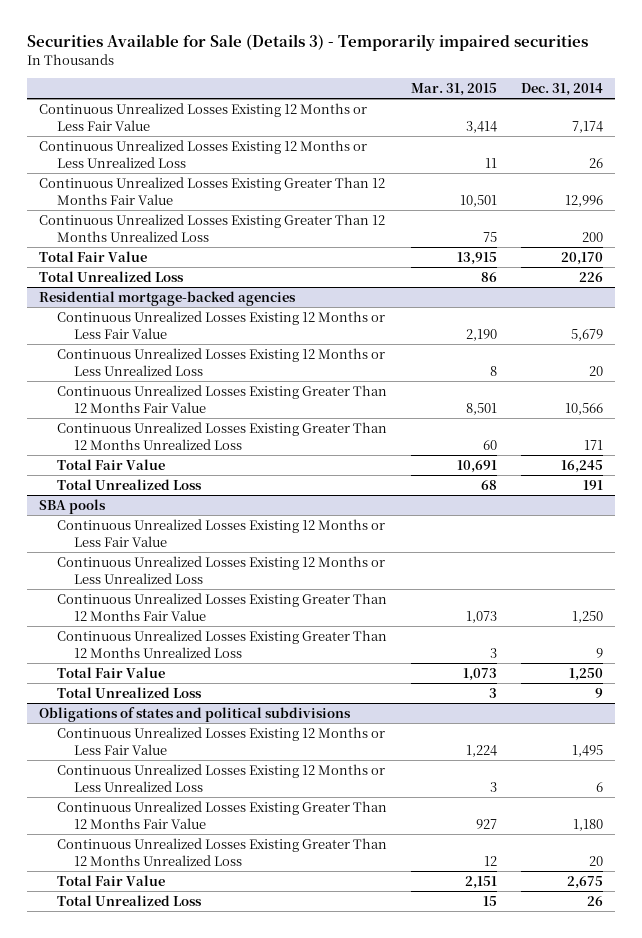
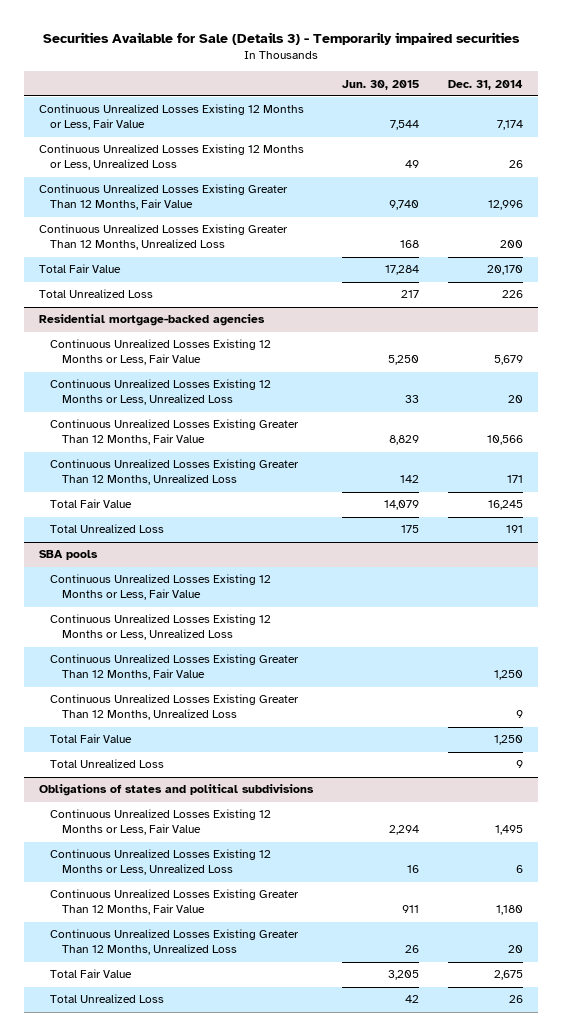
[410,83,497,97] Mar. 31, 2015 -> none
none -> [341,79,419,90] Jun. 30, 2015
[39,102,368,131] Continuous Unrealized Losses Existing 12 Months or Less Fair Value -> [38,104,304,131] Continuous Unrealized Losses Existing 12 Months or Less, Fair Value
[39,139,368,168] Continuous Unrealized Losses Existing 12 Months or Less Unrealized Loss -> [38,144,304,171] Continuous Unrealized Losses Existing 12 Months or Less, Unrealized Loss
[39,176,386,205] Continuous Unrealized Losses Existing Greater Than 12 Months Fair Value -> [38,184,288,211] Continuous Unrealized Losses Existing Greater Than 12 Months, Fair Value
[39,213,386,242] Continuous Unrealized Losses Existing Greater Than 12 Months Unrealized Loss -> [38,224,288,251] Continuous Unrealized Losses Existing Greater Than 12 Months, Unrealized Loss
[56,310,385,339] Continuous Unrealized Losses Existing 12 Months or Less Fair Value -> [50,339,272,366] Continuous Unrealized Losses Existing 12 Months or Less, Fair Value
[56,347,385,376] Continuous Unrealized Losses Existing 12 Months or Less Unrealized Loss -> [50,379,272,406] Continuous Unrealized Losses Existing 12 Months or Less, Unrealized Loss
[56,384,387,413] Continuous Unrealized Losses Existing Greater Than 12 Months Fair Value -> [50,419,300,446] Continuous Unrealized Losses Existing Greater Than 12 Months, Fair Value
[56,421,387,450] Continuous Unrealized Losses Existing Greater Than 12 Months Unrealized Loss -> [50,459,300,486] Continuous Unrealized Losses Existing Greater Than 12 Months, Unrealized Loss
[56,518,385,547] Continuous Unrealized Losses Existing 12 Months or Less Fair Value -> [50,574,272,601] Continuous Unrealized Losses Existing 12 Months or Less, Fair Value
[56,555,385,584] Continuous Unrealized Losses Existing 12 Months or Less Unrealized Loss -> [50,614,272,641] Continuous Unrealized Losses Existing 12 Months or Less, Unrealized Loss
[56,592,387,621] Continuous Unrealized Losses Existing Greater Than 12 Months Fair Value -> [50,654,300,681] Continuous Unrealized Losses Existing Greater Than 12 Months, Fair Value
[56,629,387,658] Continuous Unrealized Losses Existing Greater Than 12 Months Unrealized Loss -> [50,694,300,721] Continuous Unrealized Losses Existing Greater Than 12 Months, Unrealized Loss
[56,726,385,755] Continuous Unrealized Losses Existing 12 Months or Less Fair Value -> [50,809,272,836] Continuous Unrealized Losses Existing 12 Months or Less, Fair Value
[56,763,385,792] Continuous Unrealized Losses Existing 12 Months or Less Unrealized Loss -> [50,849,272,876] Continuous Unrealized Losses Existing 12 Months or Less, Unrealized Loss
[56,800,387,829] Continuous Unrealized Losses Existing Greater Than 12 Months Fair Value -> [50,889,300,916] Continuous Unrealized Losses Existing Greater Than 12 Months, Fair Value
[56,837,387,866] Continuous Unrealized Losses Existing Greater Than 12 Months Unrealized Loss -> [50,929,300,956] Continuous Unrealized Losses Existing Greater Than 12 Months, Unrealized Loss

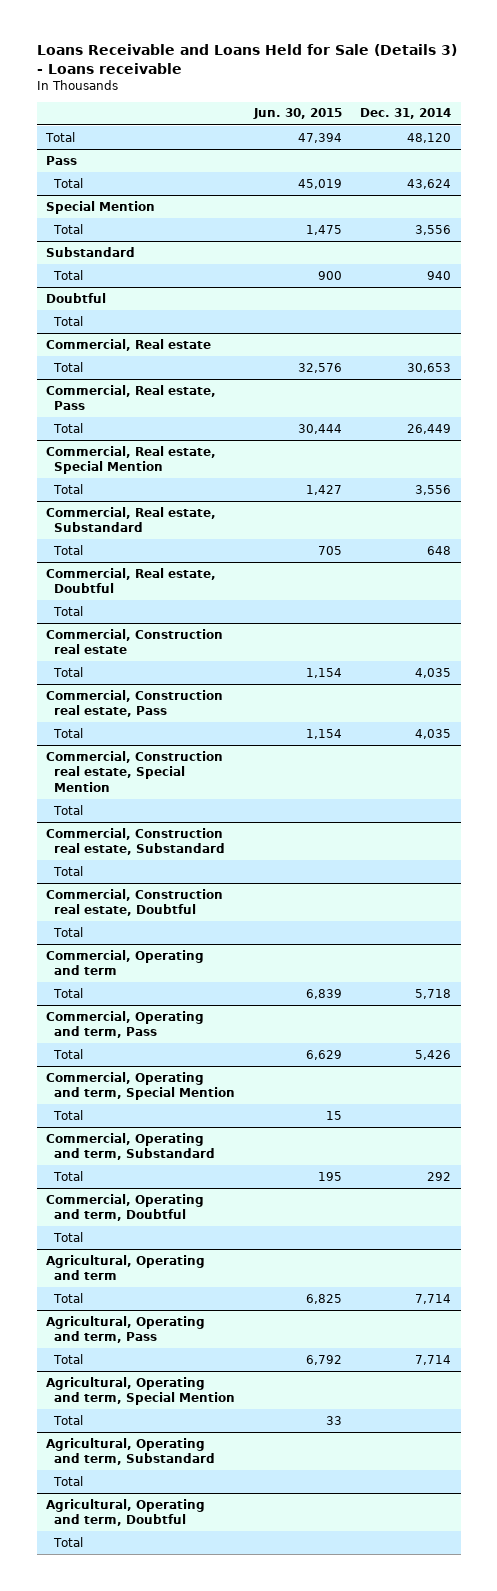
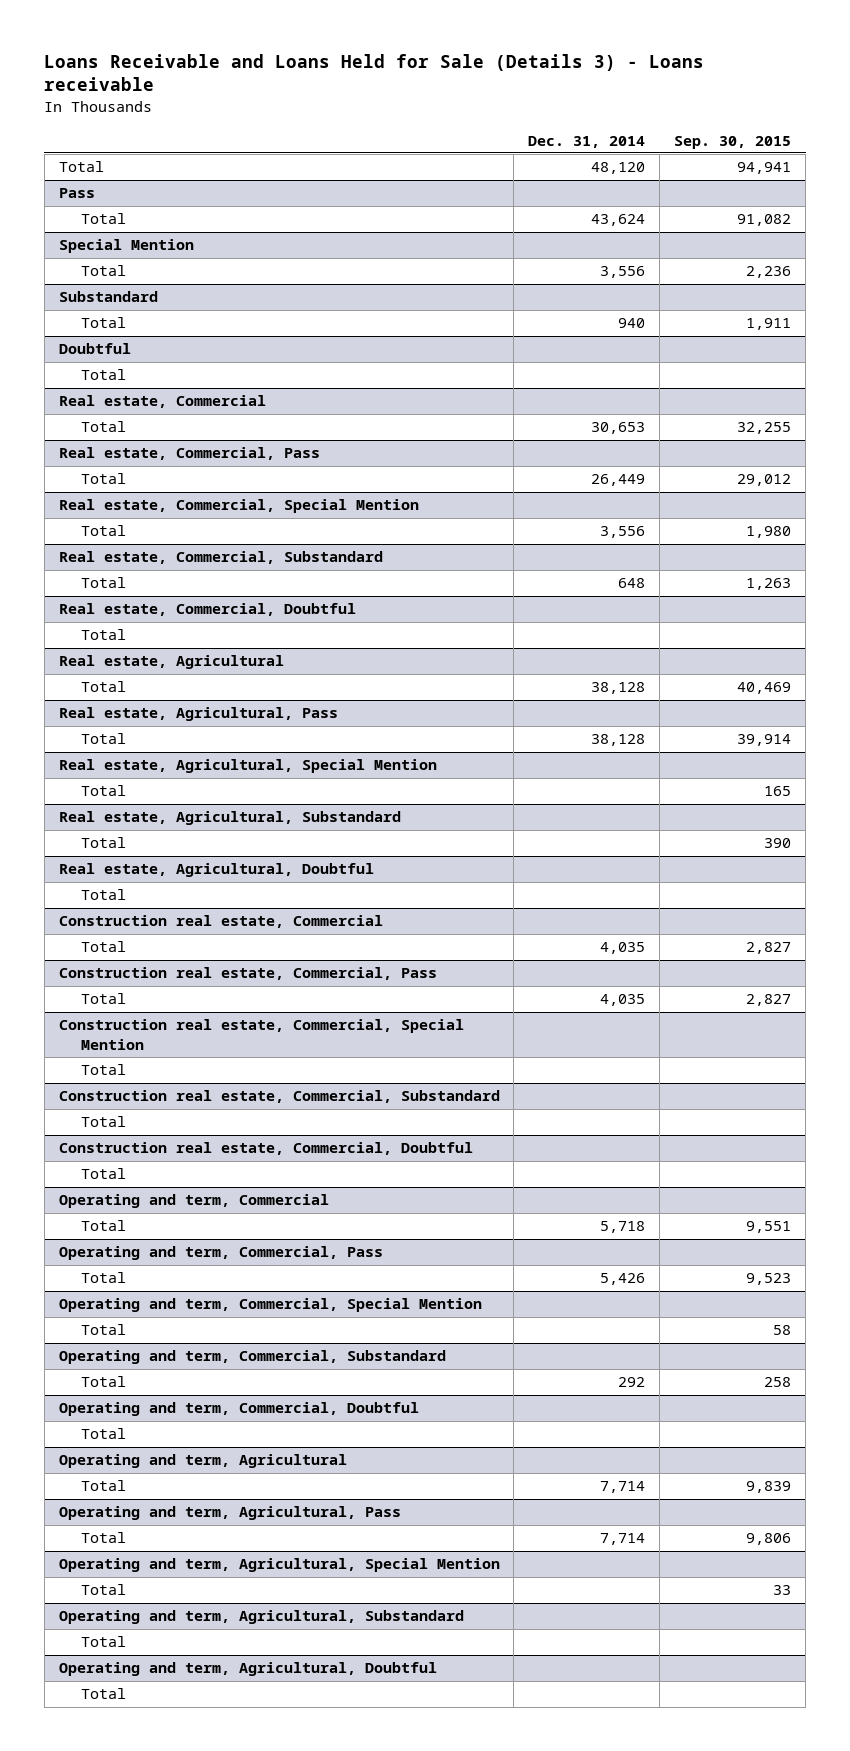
[252,108,342,120] Jun. 30, 2015 -> none
none -> [674,135,792,149] Sep. 30, 2015
[45,338,211,351] Commercial, Real estate -> [58,395,266,409] Real estate, Commercial
[45,384,216,411] Commercial, Real estate, Pass -> [58,447,320,461] Real estate, Commercial, Pass
[45,445,216,475] Commercial, Real estate, Special Mention -> [58,499,419,514] Real estate, Commercial, Special Mention
[45,506,216,533] Commercial, Real estate, Substandard -> [58,551,383,565] Real estate, Commercial, Substandard
[45,567,216,594] Commercial, Real estate, Doubtful -> [58,603,356,617] Real estate, Commercial, Doubtful
none -> [58,655,284,670] Real estate, Agricultural
none -> [80,681,126,693] Total
none -> [58,707,338,722] Real estate, Agricultural, Pass
none -> [80,733,126,745] Total
none -> [58,759,437,774] Real estate, Agricultural, Special Mention
none -> [80,785,126,797] Total
none -> [58,811,401,826] Real estate, Agricultural, Substandard
none -> [80,837,126,849] Total
none -> [58,863,374,878] Real estate, Agricultural, Doubtful
none -> [80,889,126,901] Total
[45,628,223,655] Commercial, Construction real estate -> [58,915,383,929] Construction real estate, Commercial
[45,689,223,718] Commercial, Construction real estate, Pass -> [58,967,437,981] Construction real estate, Commercial, Pass
[45,750,223,792] Commercial, Construction real estate, Special Mention -> [58,1019,464,1050] Construction real estate, Commercial, Special Mention
[45,827,226,856] Commercial, Construction real estate, Substandard -> [58,1090,500,1104] Construction real estate, Commercial, Substandard
[45,888,223,917] Commercial, Construction real estate, Doubtful -> [58,1142,473,1156] Construction real estate, Commercial, Doubtful
[45,949,204,976] Commercial, Operating and term -> [58,1194,329,1209] Operating and term, Commercial
[45,1010,204,1039] Commercial, Operating and term, Pass -> [58,1246,383,1261] Operating and term, Commercial, Pass
[45,1071,236,1101] Commercial, Operating and term, Special Mention -> [58,1298,482,1313] Operating and term, Commercial, Special Mention
[45,1132,216,1161] Commercial, Operating and term, Substandard -> [58,1350,446,1365] Operating and term, Commercial, Substandard
[45,1193,204,1222] Commercial, Operating and term, Doubtful -> [58,1402,419,1417] Operating and term, Commercial, Doubtful
[45,1254,205,1281] Agricultural, Operating and term -> [58,1454,347,1469] Operating and term, Agricultural
[45,1315,205,1344] Agricultural, Operating and term, Pass -> [58,1506,401,1521] Operating and term, Agricultural, Pass
[45,1376,236,1406] Agricultural, Operating and term, Special Mention -> [58,1558,500,1573] Operating and term, Agricultural, Special Mention
[45,1437,216,1466] Agricultural, Operating and term, Substandard -> [58,1610,464,1625] Operating and term, Agricultural, Substandard
[45,1498,205,1527] Agricultural, Operating and term, Doubtful -> [58,1662,437,1677] Operating and term, Agricultural, Doubtful

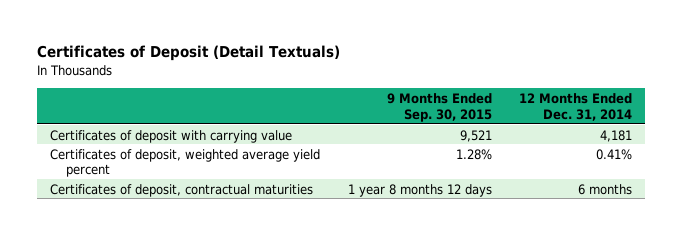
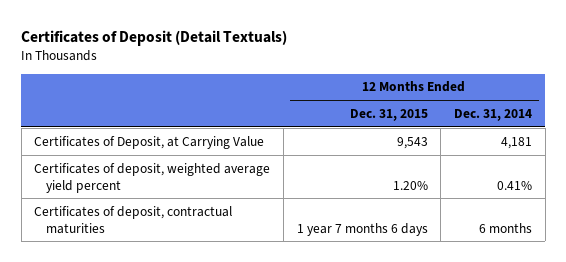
[386,92,492,122] 9 Months Ended Sep. 30, 2015 -> none
none -> [349,108,428,121] Dec. 31, 2015
[50,129,293,143] Certificates of deposit with carrying value -> [34,135,265,149] Certificates of Deposit, at Carrying Value

